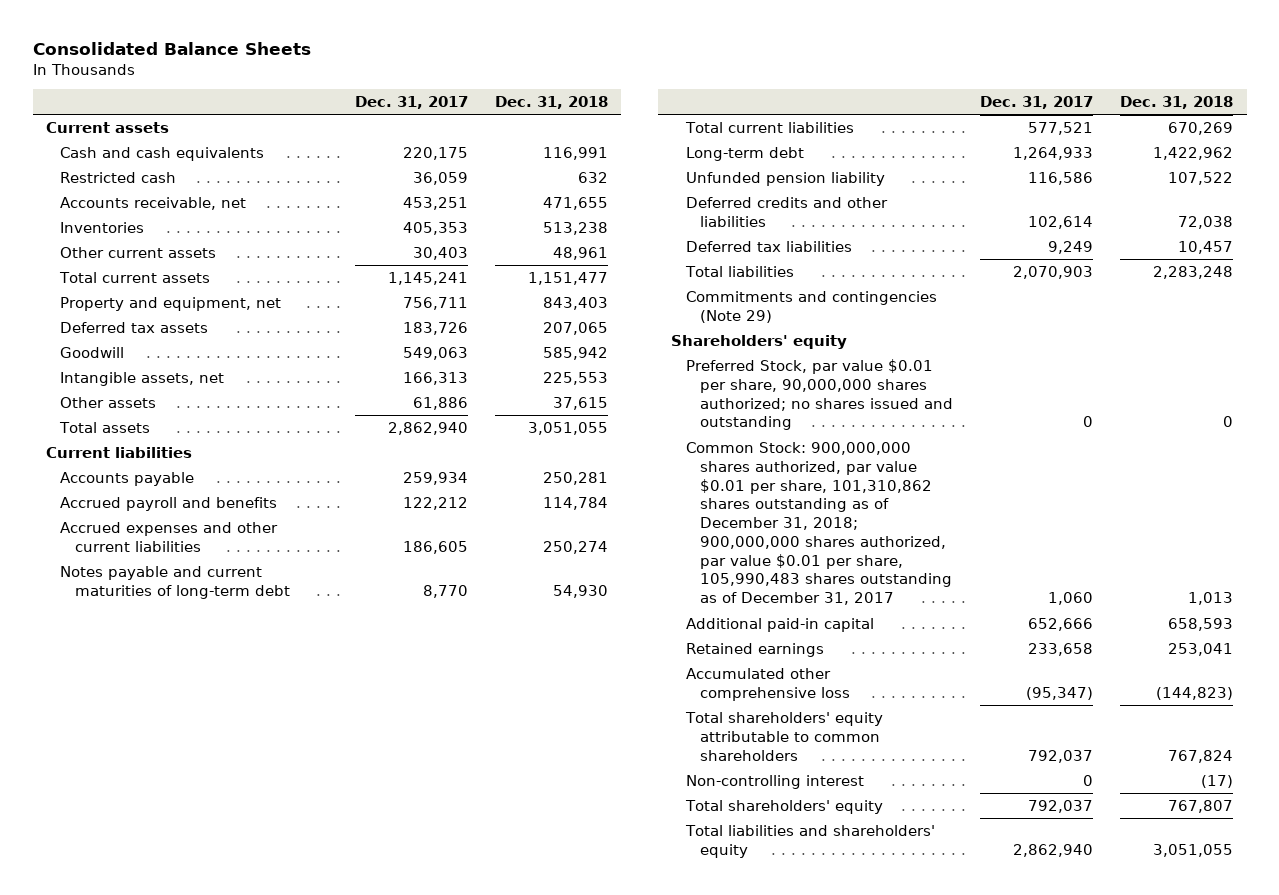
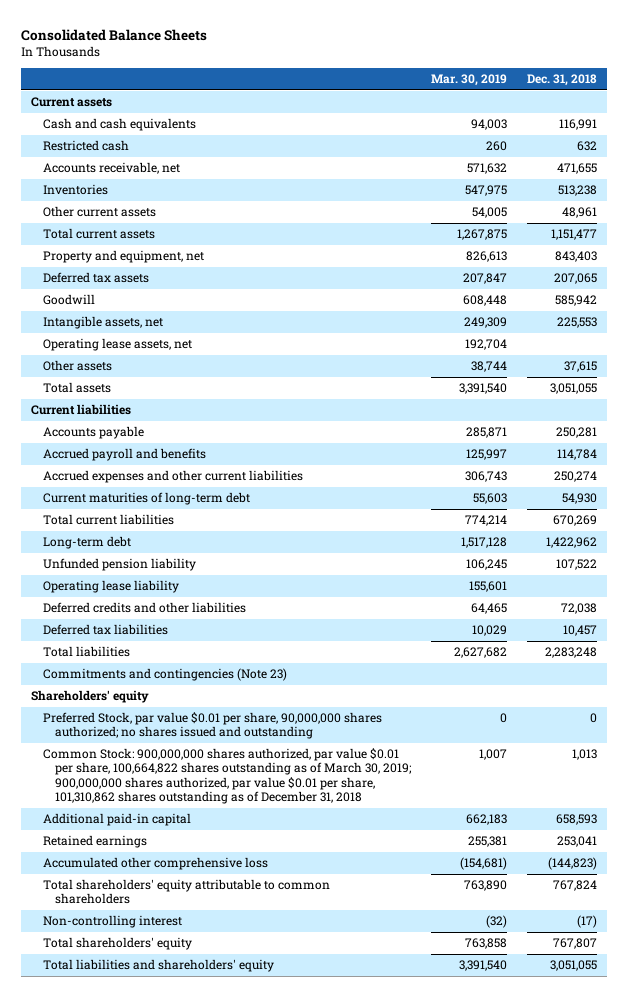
[354,95,468,109] Dec. 31, 2017 -> none
none -> [431,73,508,86] Mar. 30, 2019
none -> [43,338,193,352] Operating lease assets, net
[60,565,290,599] Notes payable and current maturities of long-term debt -> [43,492,251,506] Current maturities of long-term debt
none -> [43,580,180,594] Operating lease liability
[685,290,937,323] Commitments and contingencies (Note 29) -> [43,668,288,682] Commitments and contingencies (Note 23)
[685,441,952,606] Common Stock: 900,000,000 shares authorized, par value $0.01 per share, 101,310,862 shares outstanding as of December 31, 2018; 900,000,000 shares authorized, par value $0.01 per share, 105,990,483 shares outstanding as of December 31, 2017 -> [43,748,413,805] Common Stock: 900,000,000 shares authorized, par value $0.01 per share, 100,664,822 shares outstanding as of March 30, 2019; 900,000,000 shares authorized, par value $0.01 per share, 101,310,862 shares outstanding as of December 31, 2018

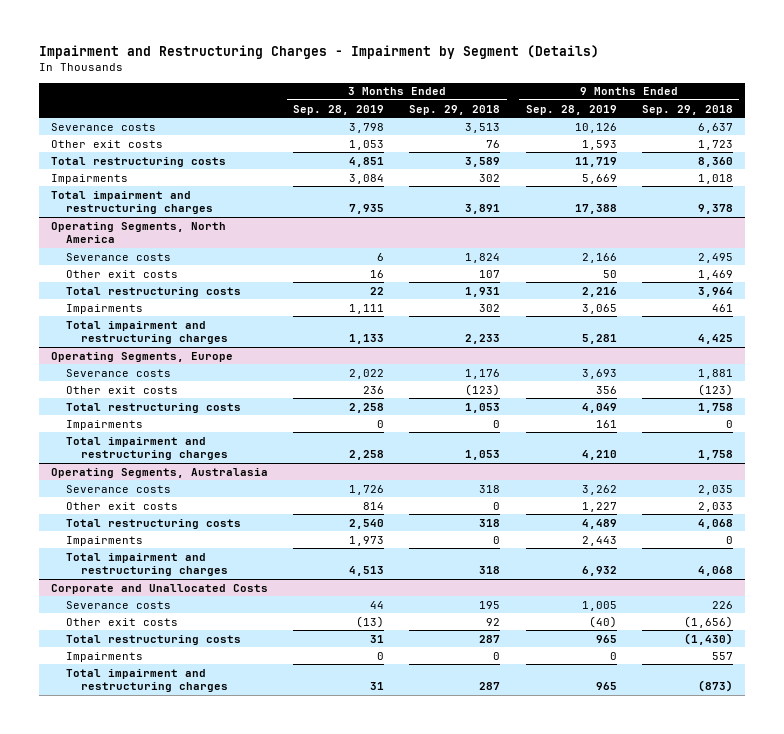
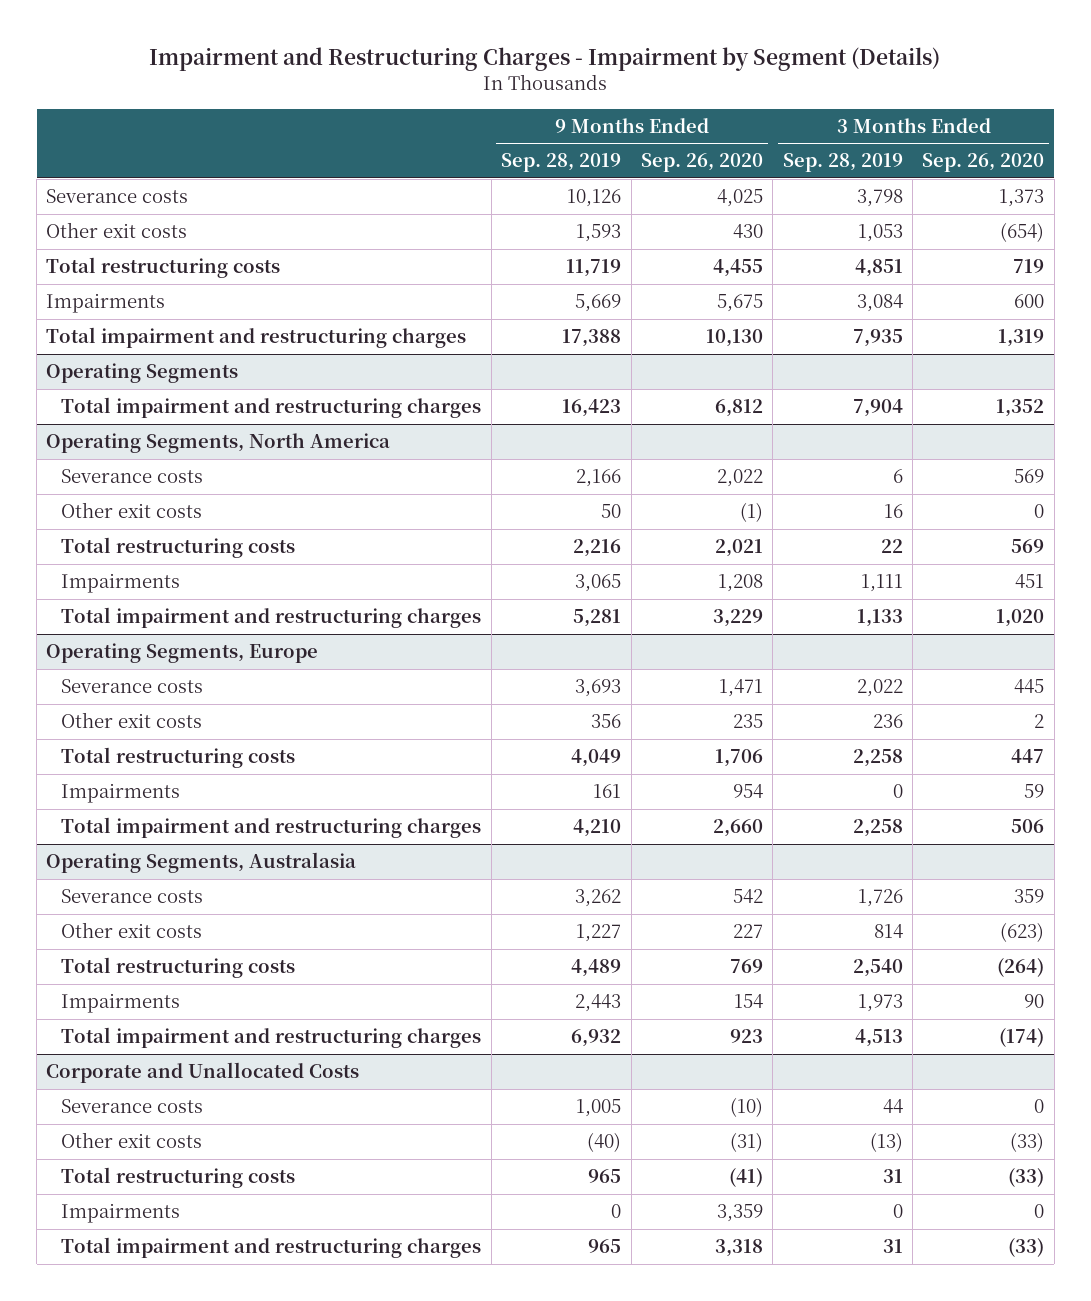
[409,104,501,115] Sep. 29, 2018 -> none
[641,104,733,115] Sep. 29, 2018 -> none
none -> [640,153,763,173] Sep. 26, 2020
none -> [922,153,1045,173] Sep. 26, 2020
none -> [46,362,239,383] Operating Segments
none -> [61,396,482,418] Total impairment and restructuring charges

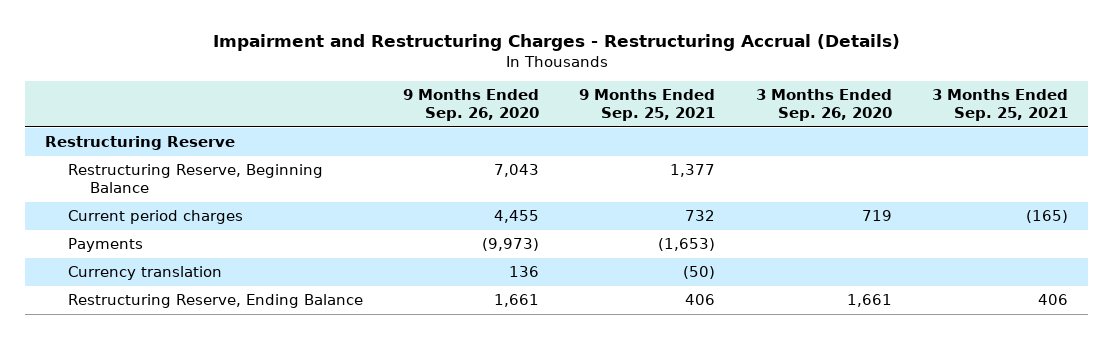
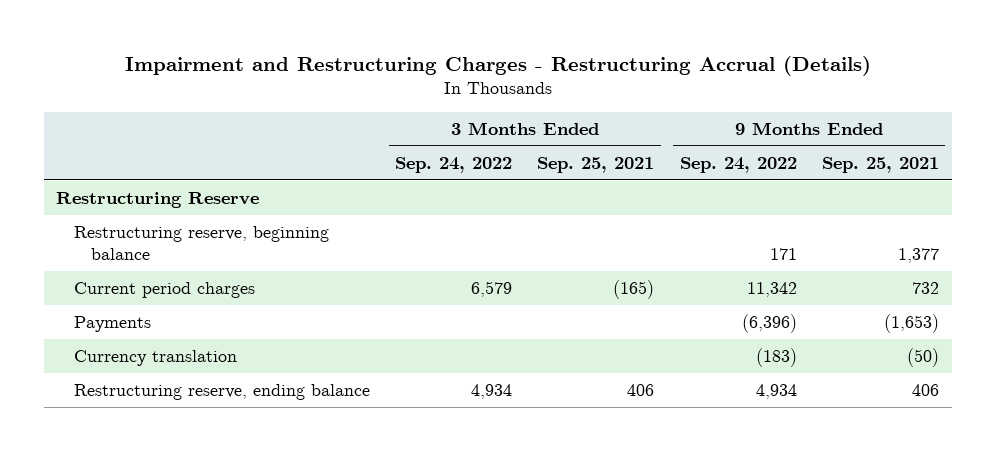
[403,89,540,122] 9 Months Ended Sep. 26, 2020 -> none
[755,89,892,122] 3 Months Ended Sep. 26, 2020 -> none
none -> [395,156,513,173] Sep. 24, 2022
none -> [679,156,797,173] Sep. 24, 2022
[67,164,323,194] Restructuring Reserve, Beginning Balance -> [73,225,329,261] Restructuring reserve, beginning balance
[67,294,363,309] Restructuring Reserve, Ending Balance -> [73,383,370,400] Restructuring reserve, ending balance

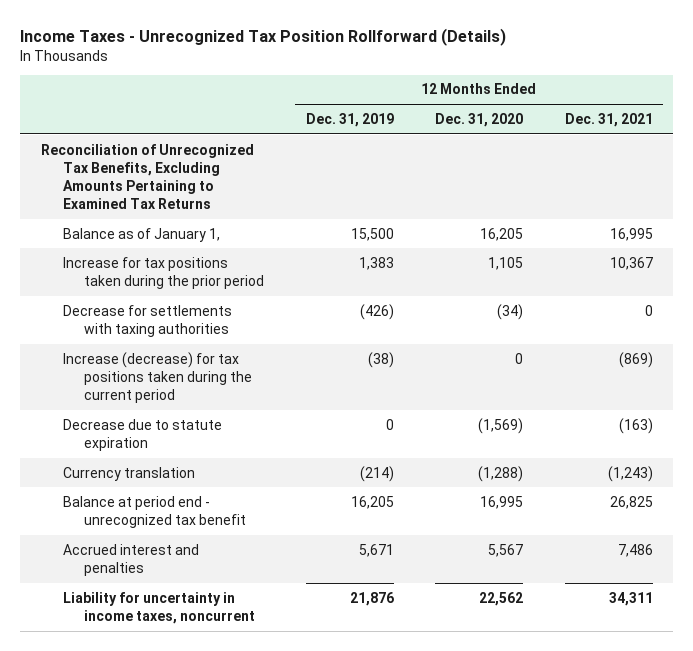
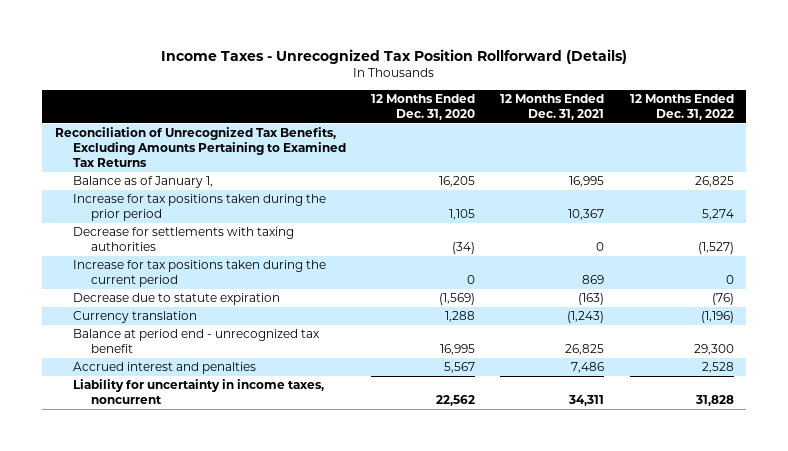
[305,112,394,127] Dec. 31, 2019 -> none
none -> [629,93,734,120] 12 Months Ended Dec. 31, 2022
[62,351,253,404] Increase (decrease) for tax positions taken during the current period -> [72,260,326,288] Increase for tax positions taken during the current period
[618,351,653,368] (869) -> [582,275,605,285] 869
[478,465,524,482] (1,288) -> [444,311,475,323] 1,288

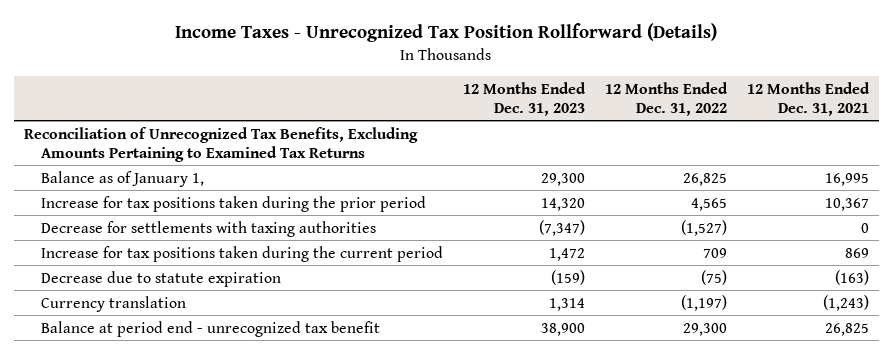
[370,93,475,120] 12 Months Ended Dec. 31, 2020 -> none
none -> [462,81,586,116] 12 Months Ended Dec. 31, 2023
[701,209,734,221] 5,274 -> [690,197,727,211] 4,565
[725,275,734,285] 0 -> [702,247,727,258] 709
[711,293,734,306] (76) -> [700,269,727,285] (75)
[700,311,734,324] (1,196) -> [680,294,727,311] (1,197)
[72,362,256,375] Accrued interest and penalties -> none
[72,379,324,405] Liability for uncertainty in income taxes, noncurrent -> none

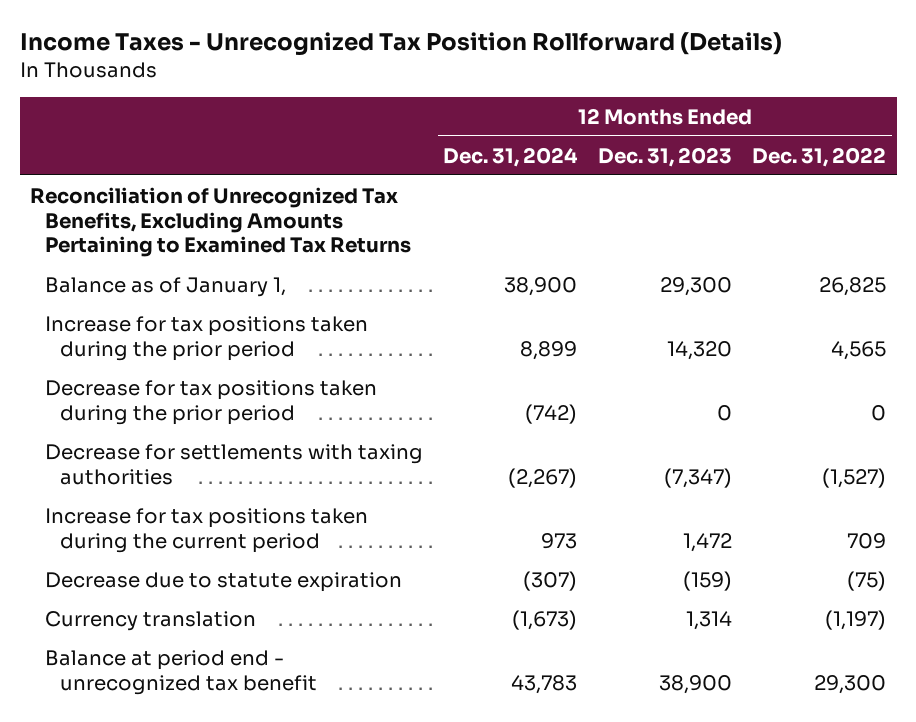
[746,81,870,116] 12 Months Ended Dec. 31, 2021 -> none
none -> [443,146,579,167] Dec. 31, 2024
none -> [44,379,377,425] Decrease for tax positions taken during the prior period

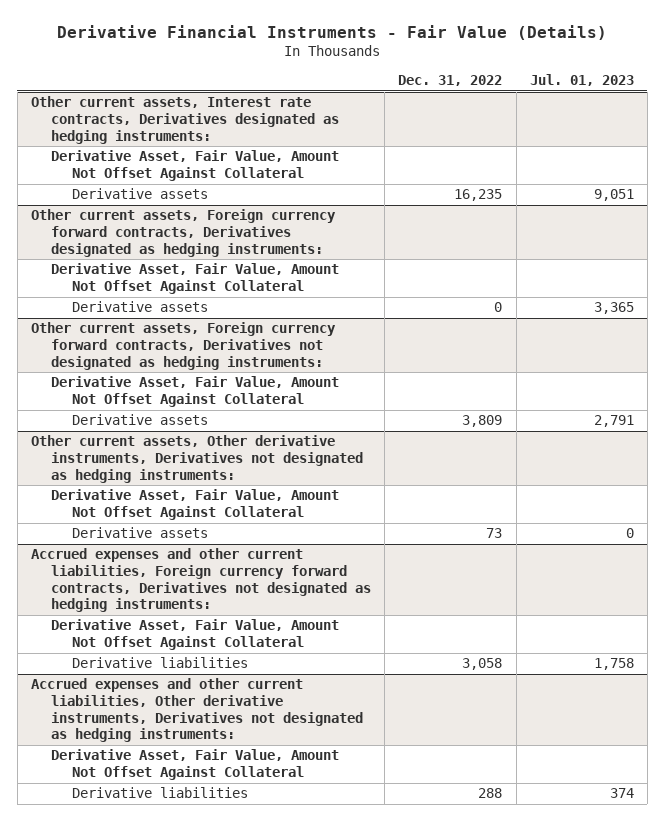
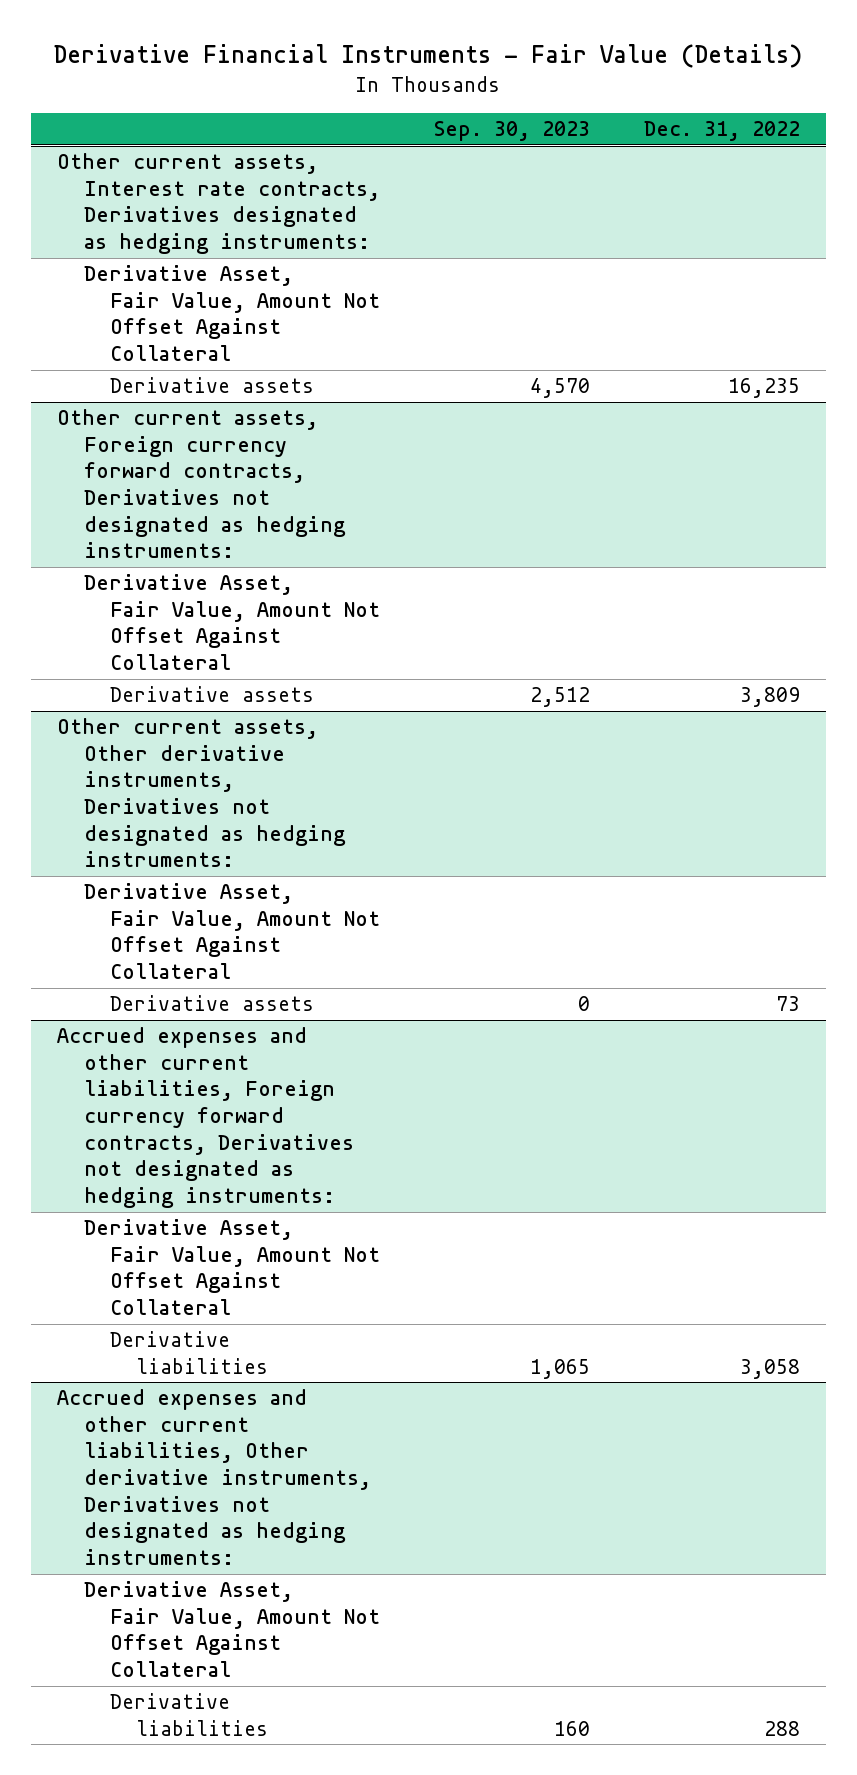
[529,74,634,87] Jul. 01, 2023 -> none
none -> [433,120,590,141] Sep. 30, 2023
[30,209,336,257] Other current assets, Foreign currency forward contracts, Derivatives designated as hedging instruments: -> none
[51,263,340,295] Derivative Asset, Fair Value, Amount Not Offset Against Collateral -> none
[72,301,209,313] Derivative assets -> none

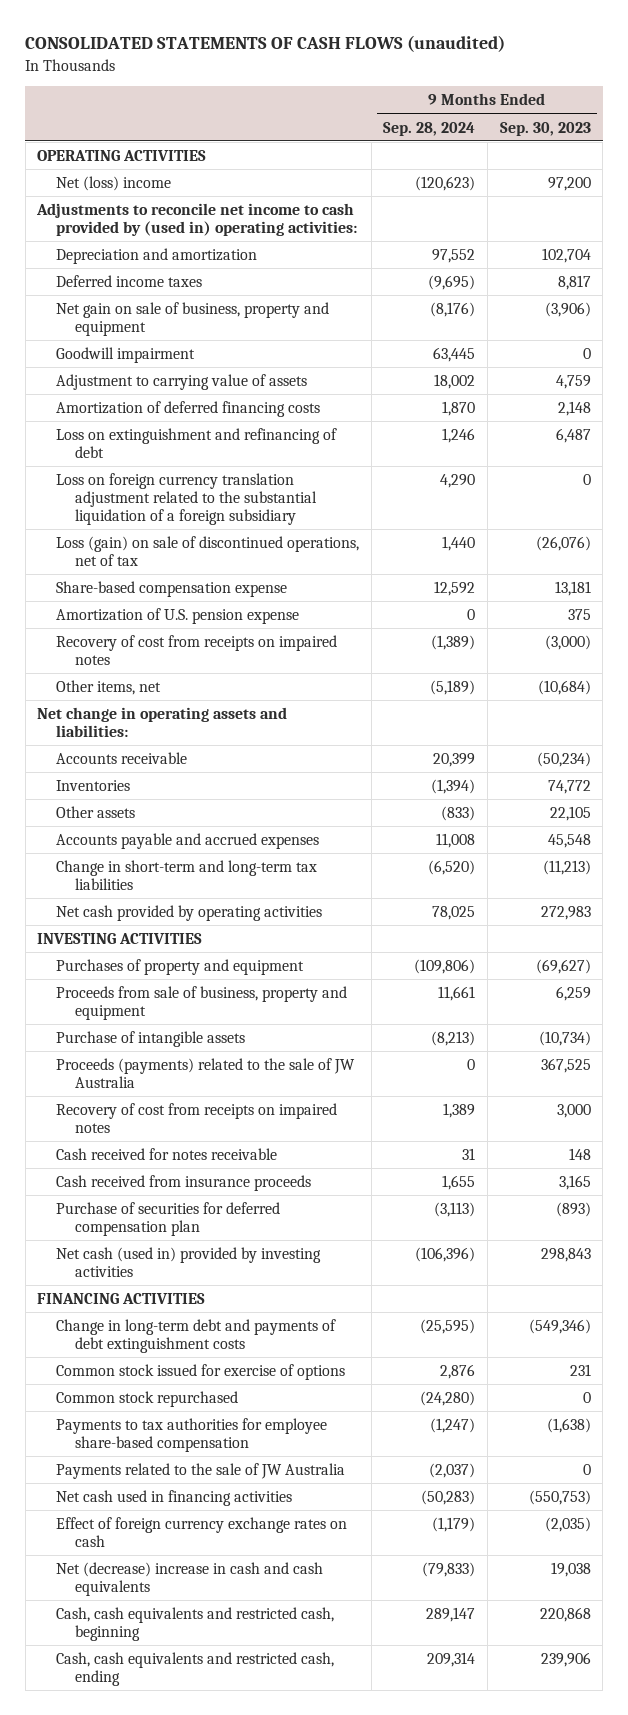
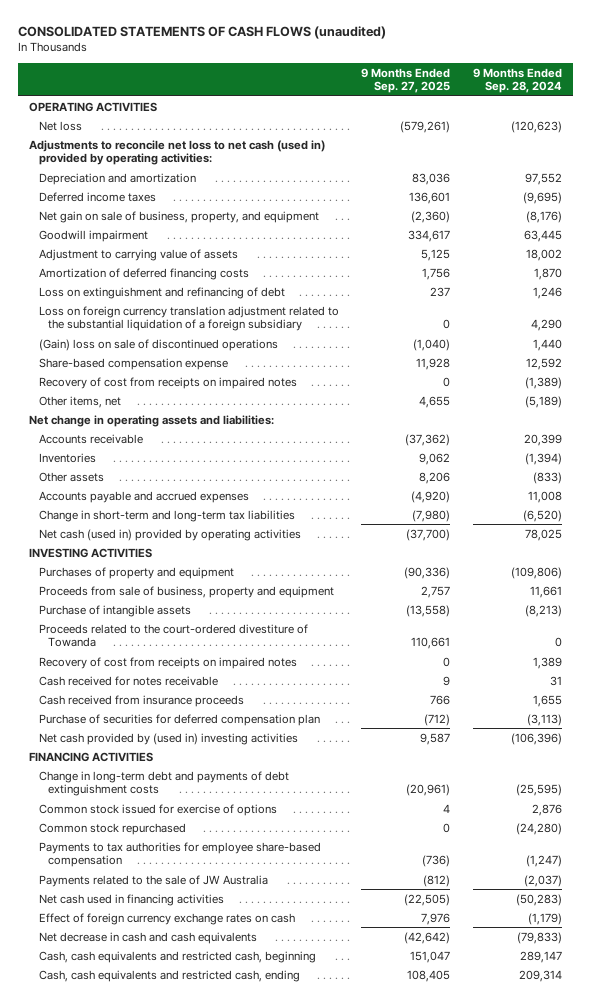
[499,121,591,136] Sep. 30, 2023 -> none
none -> [361,67,451,94] 9 Months Ended Sep. 27, 2025
[56,176,172,192] Net (loss) income -> [38,120,82,131] Net loss
[36,203,358,236] Adjustments to reconcile net income to cash provided by (used in) operating activities: -> [29,139,326,166] Adjustments to reconcile net loss to net cash (used in) provided by operating activities:
[56,302,330,336] Net gain on sale of business, property and equipment -> [38,210,319,223] Net gain on sale of business, property, and equipment
[56,536,360,566] Loss (gain) on sale of discontinued operations, net of tax -> [38,338,278,351] (Gain) loss on sale of discontinued operations
[56,608,300,625] Amortization of U.S. pension expense -> none
[56,905,323,922] Net cash provided by operating activities -> [38,528,301,541] Net cash (used in) provided by operating activities
[56,1058,356,1088] Proceeds (payments) related to the sale of JW Australia -> [38,623,308,648] Proceeds related to the court-ordered divestiture of Towanda
[56,1247,322,1277] Net cash (used in) provided by investing activities -> [38,732,298,745] Net cash provided by (used in) investing activities
[56,1562,324,1596] Net (decrease) increase in cash and cash equivalents -> [38,931,257,944] Net decrease in cash and cash equivalents

